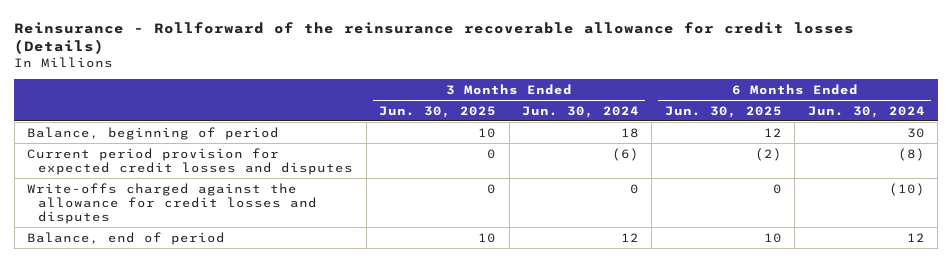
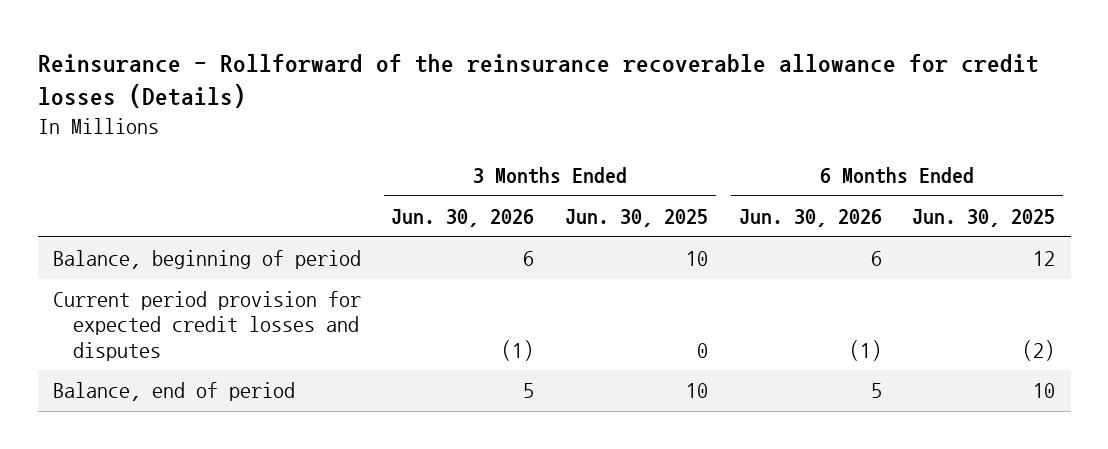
[521,105,639,118] Jun. 30, 2024 -> none
[807,105,925,118] Jun. 30, 2024 -> none
none -> [391,209,535,228] Jun. 30, 2026
none -> [738,209,882,228] Jun. 30, 2026
[27,182,318,225] Write-offs charged against the allowance for credit losses and disputes -> none

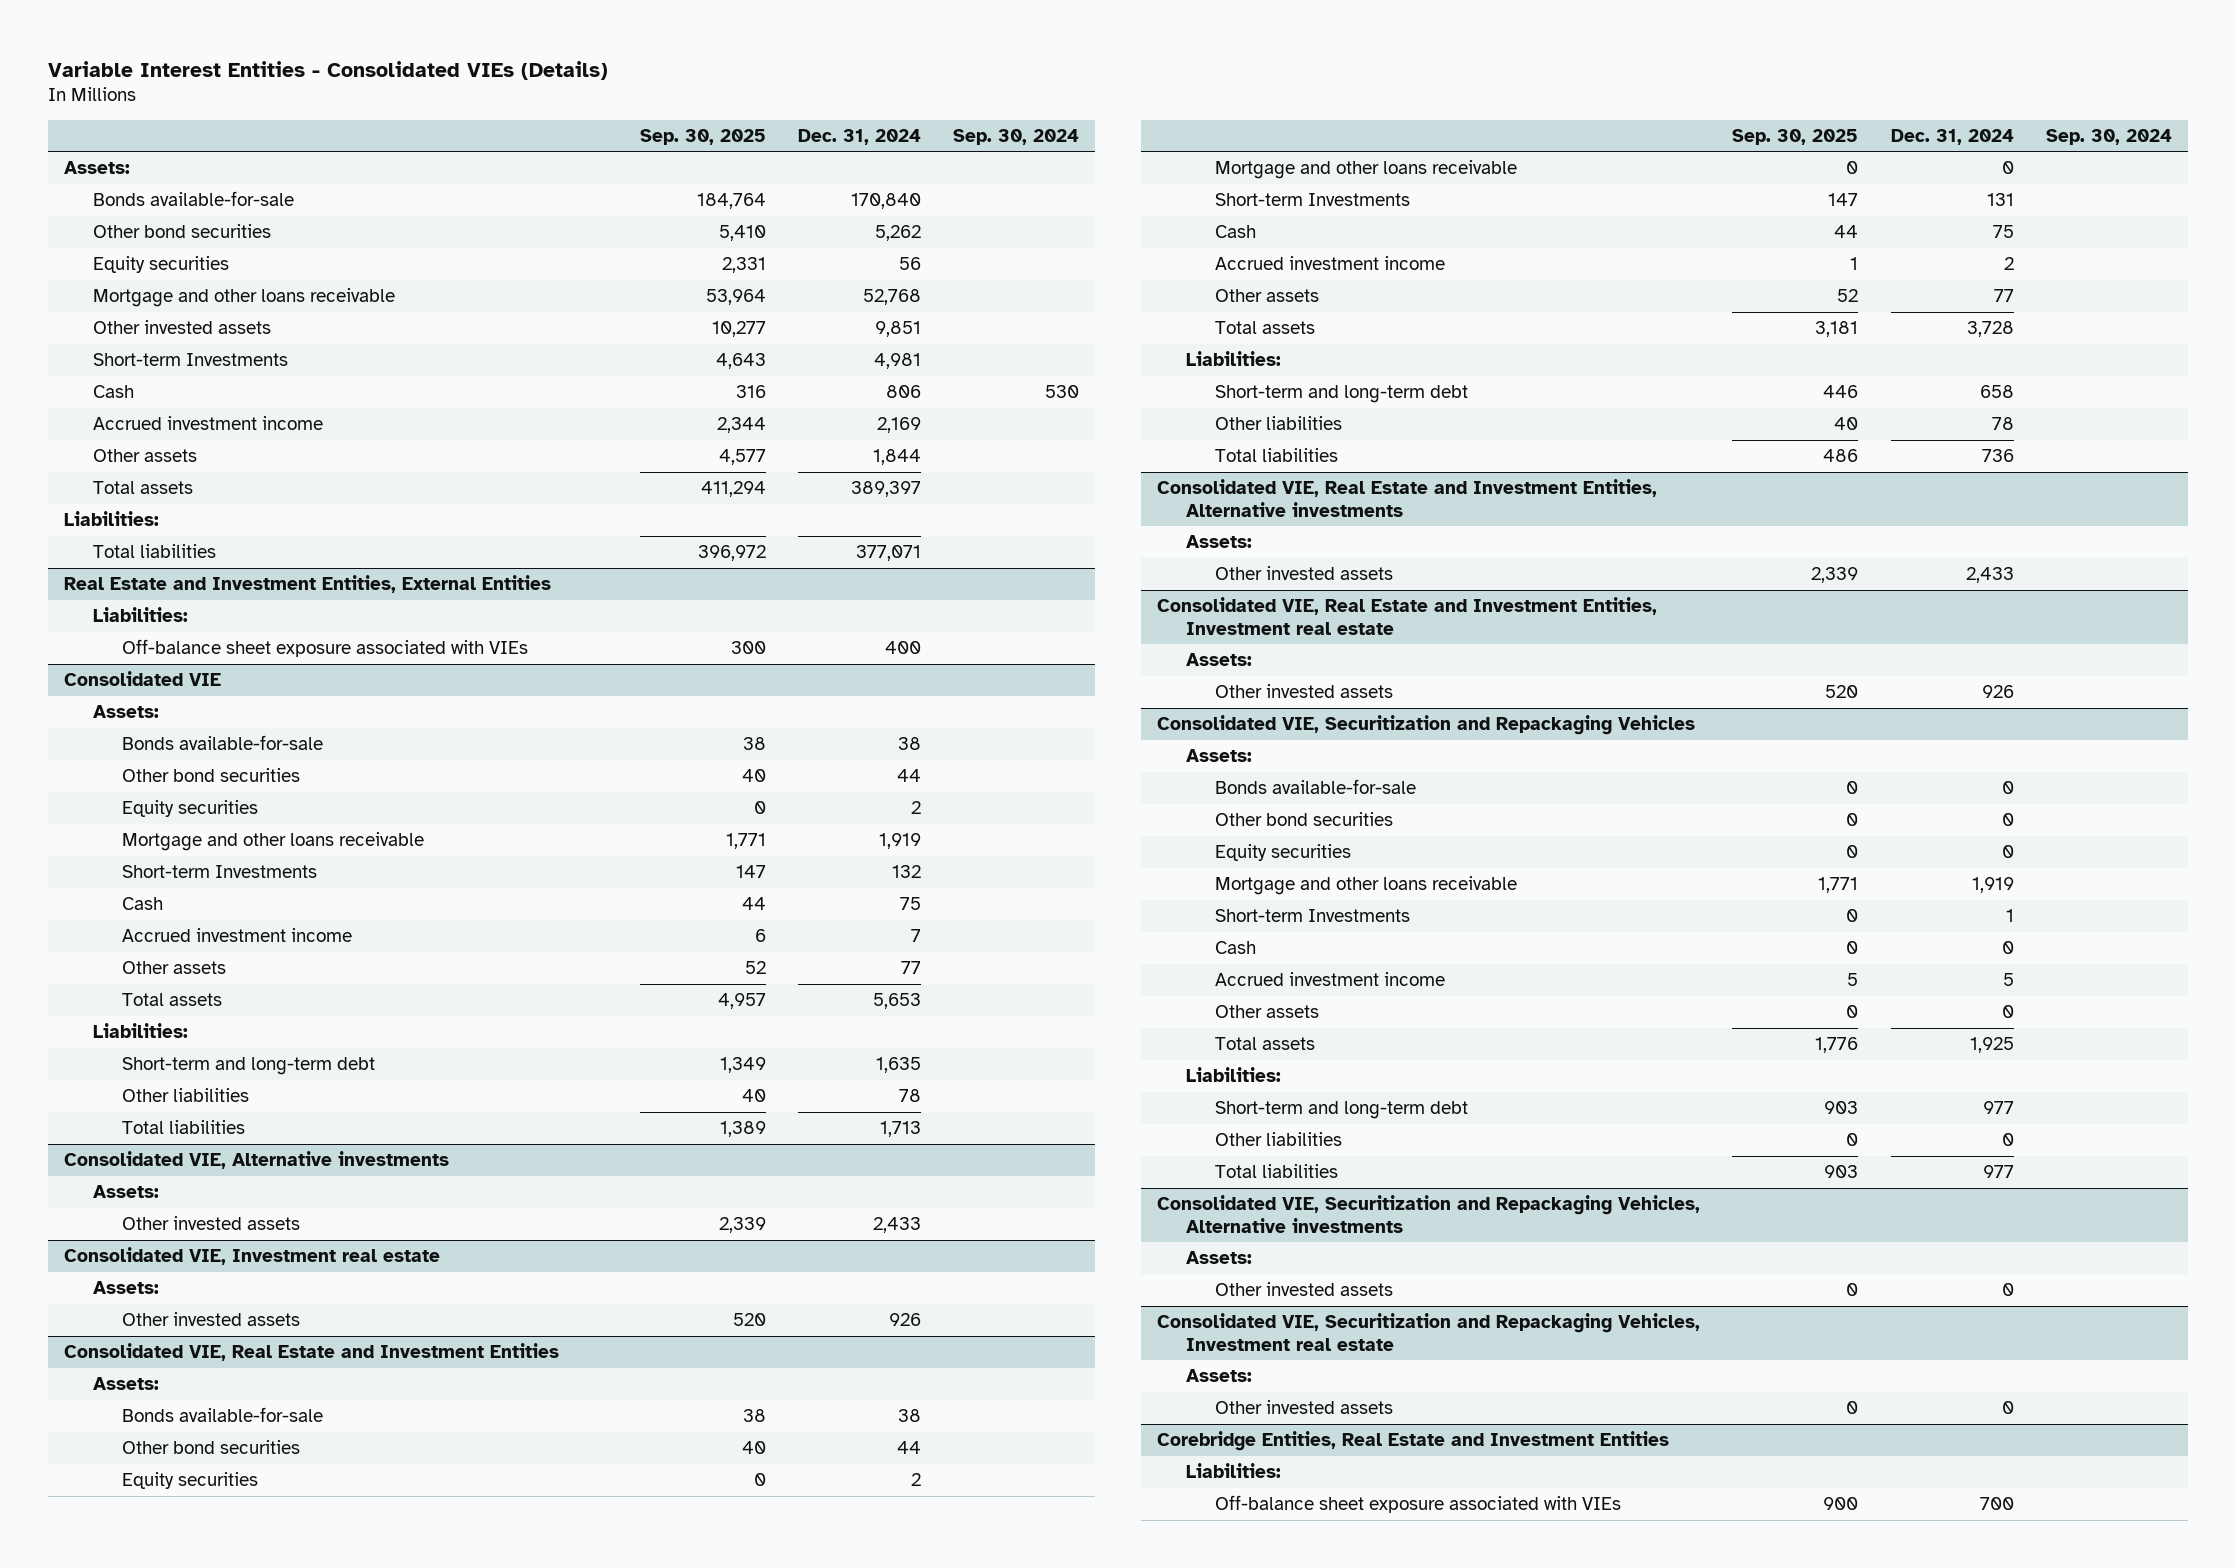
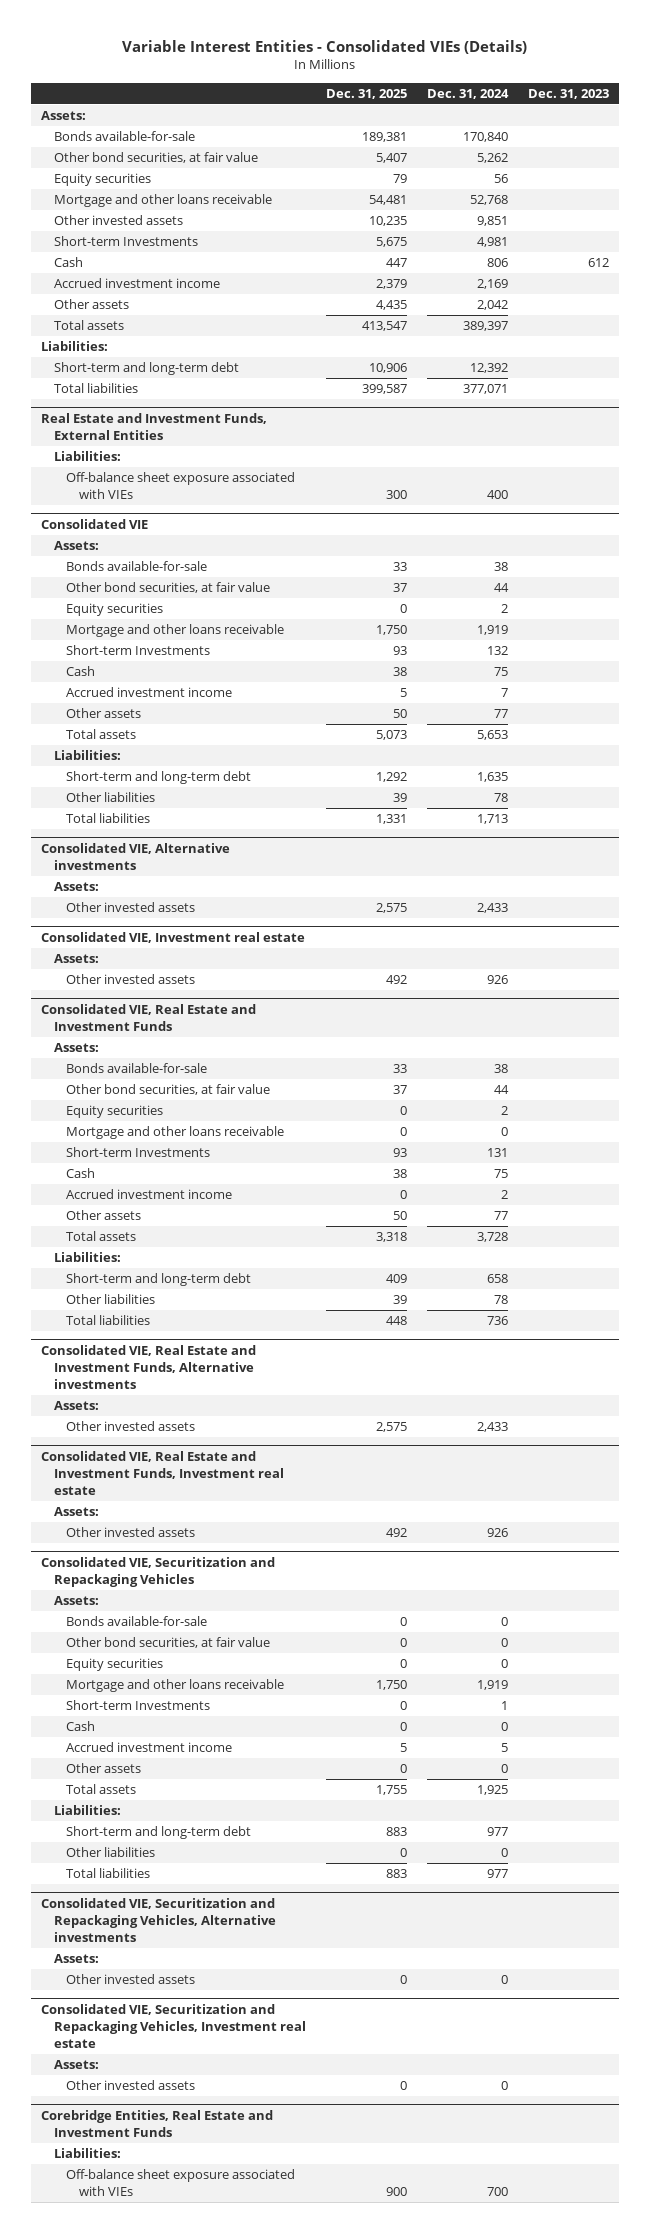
[639,128,766,145] Sep. 30, 2025 -> none
[953,128,1080,145] Sep. 30, 2024 -> none
none -> [325,88,407,99] Dec. 31, 2025
none -> [528,88,610,99] Dec. 31, 2023
[93,223,272,238] Other bond securities -> [53,152,258,164] Other bond securities, at fair value
[872,448,921,465] 1,844 -> [477,300,509,311] 2,042
none -> [53,362,239,376] Short-term and long-term debt
[64,574,552,593] Real Estate and Investment Entities, External Entities -> [41,412,268,440] Real Estate and Investment Funds, External Entities
[122,767,301,782] Other bond securities -> [66,582,271,594] Other bond securities, at fair value
[64,1342,560,1361] Consolidated VIE, Real Estate and Investment Entities -> [41,1003,257,1031] Consolidated VIE, Real Estate and Investment Funds
[122,1439,301,1454] Other bond securities -> [66,1084,271,1096] Other bond securities, at fair value
[1157,478,1658,517] Consolidated VIE, Real Estate and Investment Entities, Alternative investments -> [41,1344,257,1389] Consolidated VIE, Real Estate and Investment Funds, Alternative investments
[1157,596,1658,635] Consolidated VIE, Real Estate and Investment Entities, Investment real estate -> [41,1450,284,1495] Consolidated VIE, Real Estate and Investment Funds, Investment real estate
[1215,811,1394,826] Other bond securities -> [66,1637,271,1649] Other bond securities, at fair value
[1157,1430,1670,1451] Corebridge Entities, Real Estate and Investment Entities -> [41,2109,274,2137] Corebridge Entities, Real Estate and Investment Funds

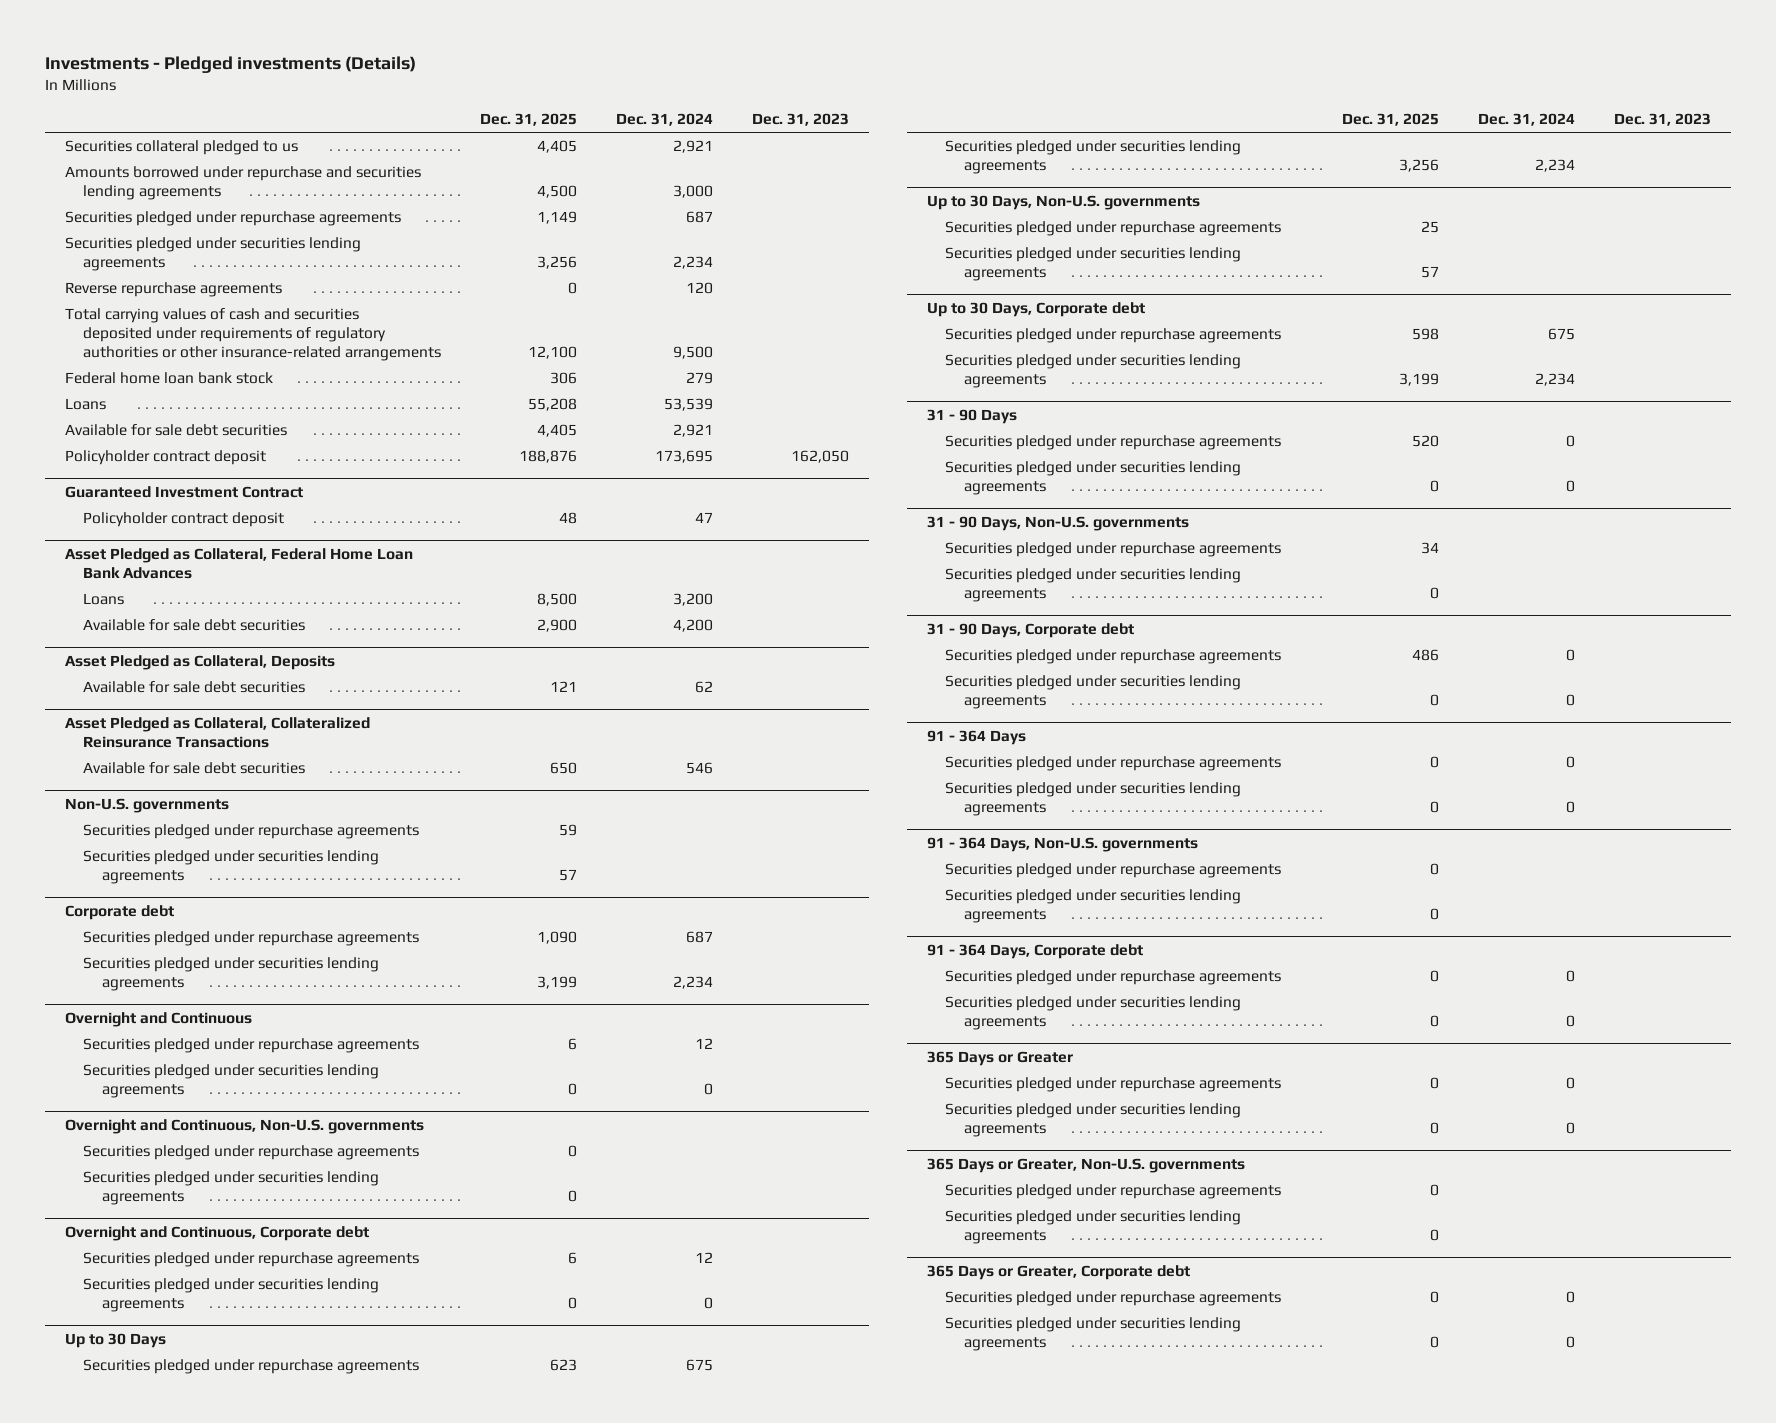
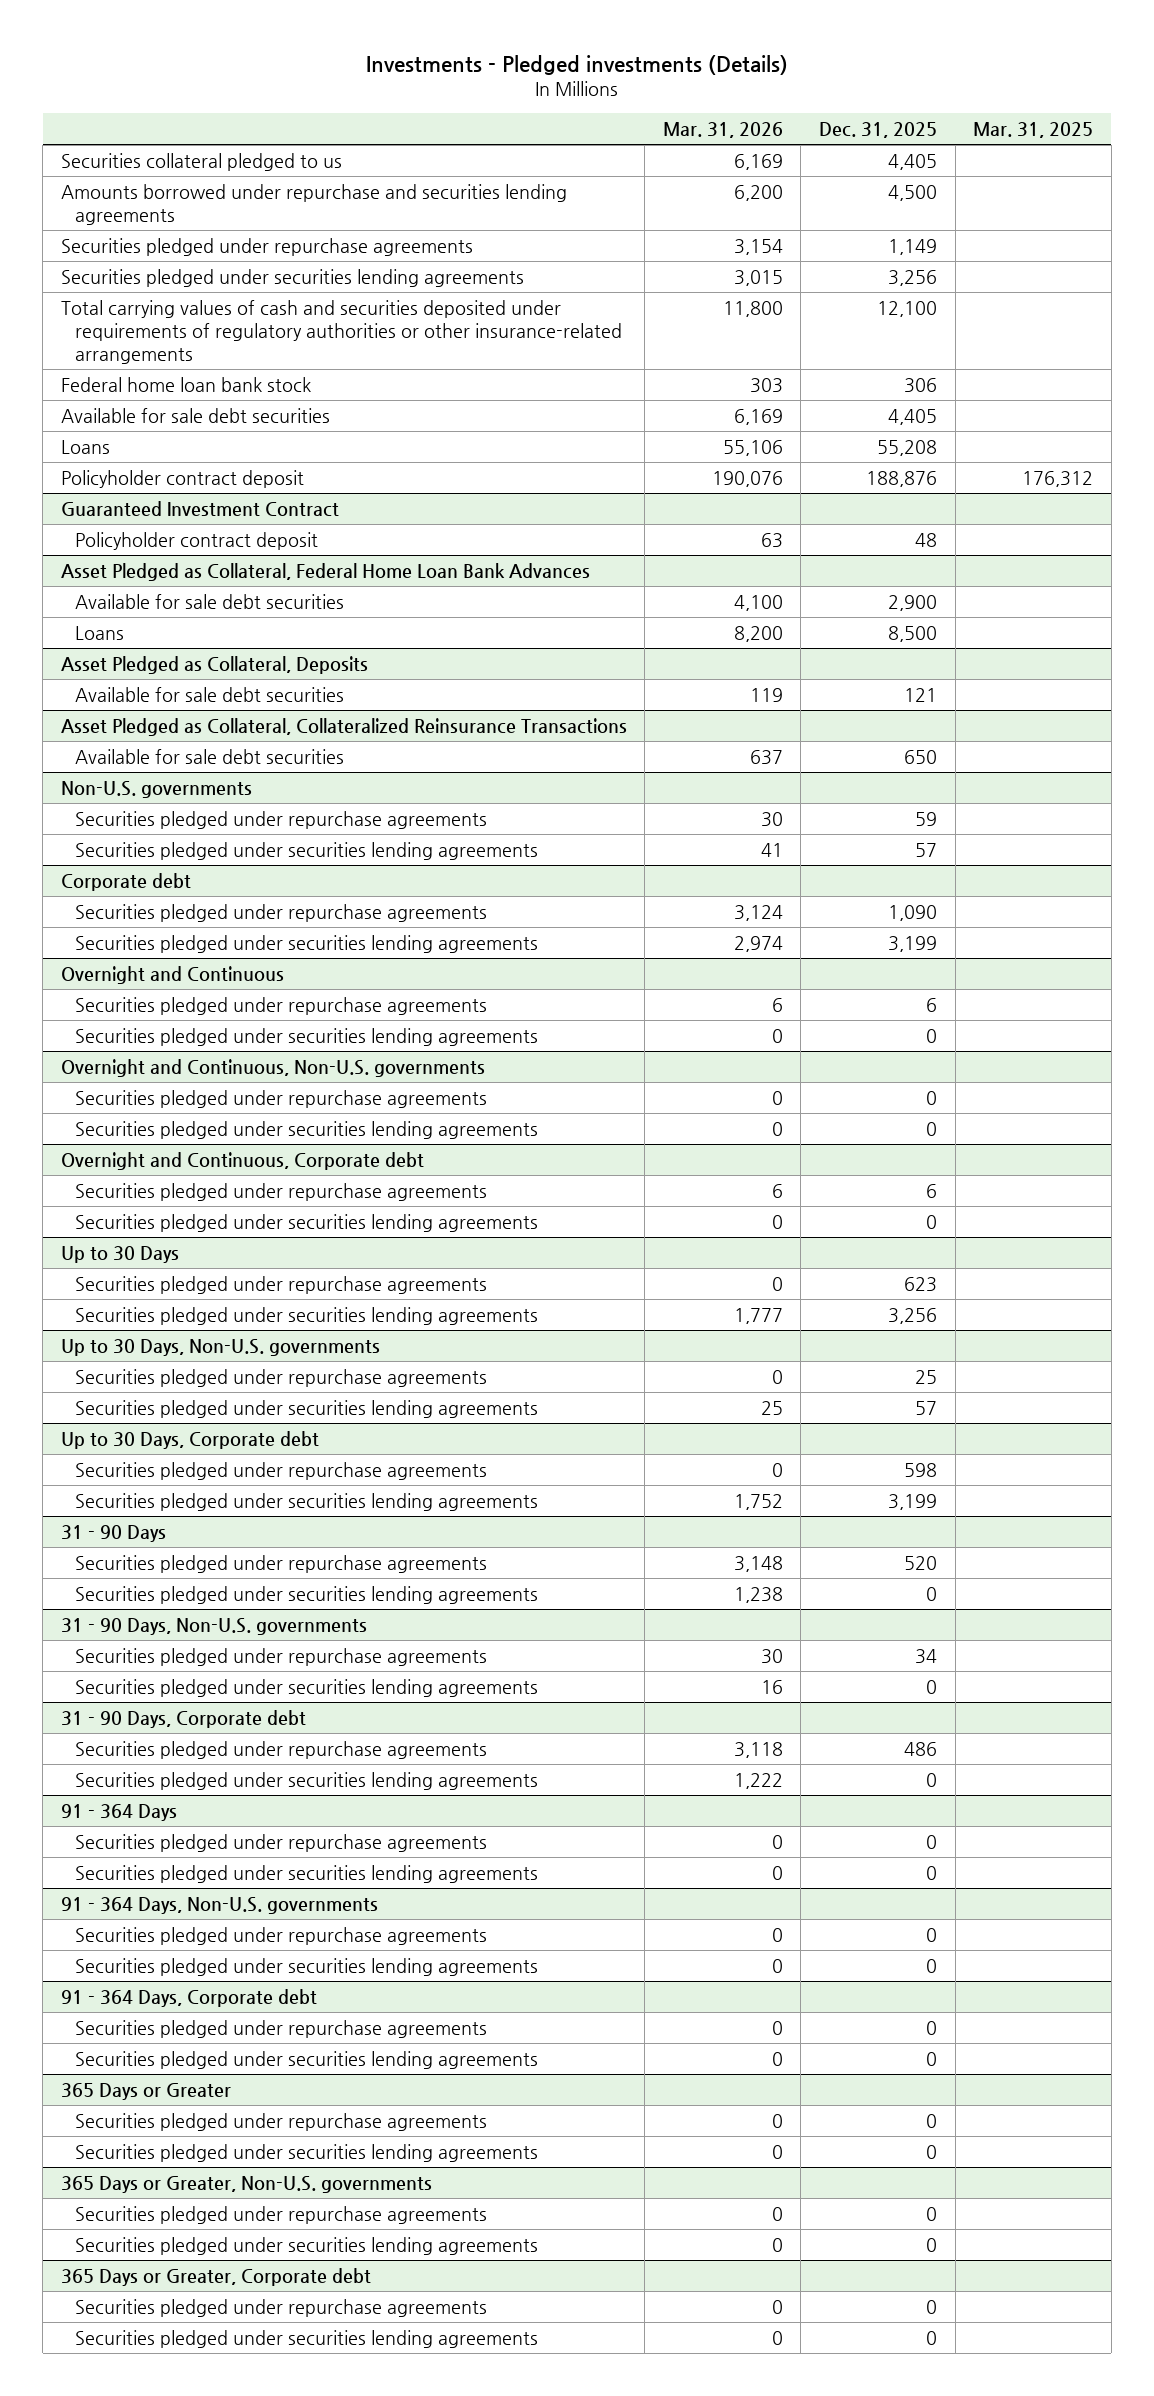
[616,113,714,127] Dec. 31, 2024 -> none
[752,113,850,127] Dec. 31, 2023 -> none
none -> [662,121,783,138] Mar. 31, 2026
none -> [973,121,1094,138] Mar. 31, 2025
[64,282,282,298] Reverse repurchase agreements -> none
[64,398,106,411] Loans -> [60,439,110,454] Loans
[83,593,125,606] Loans -> [74,625,124,640] Loans

